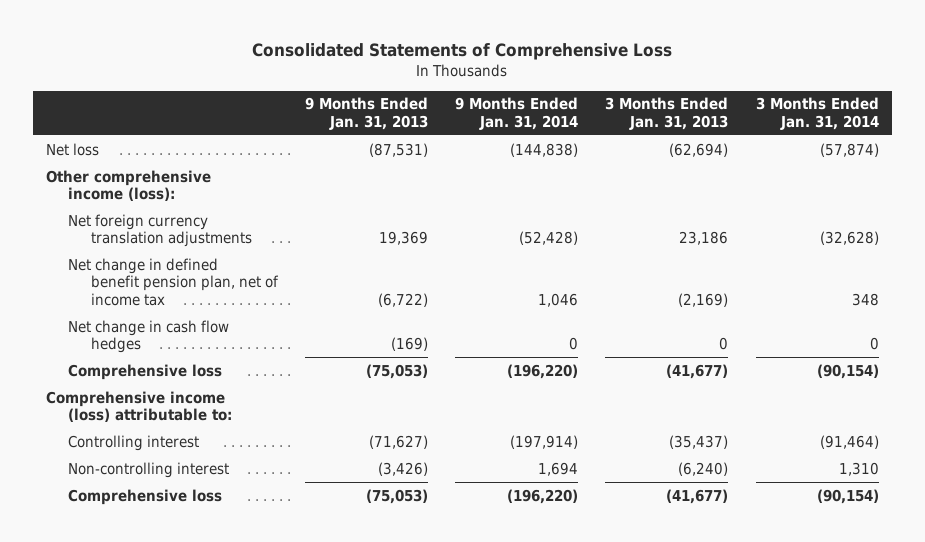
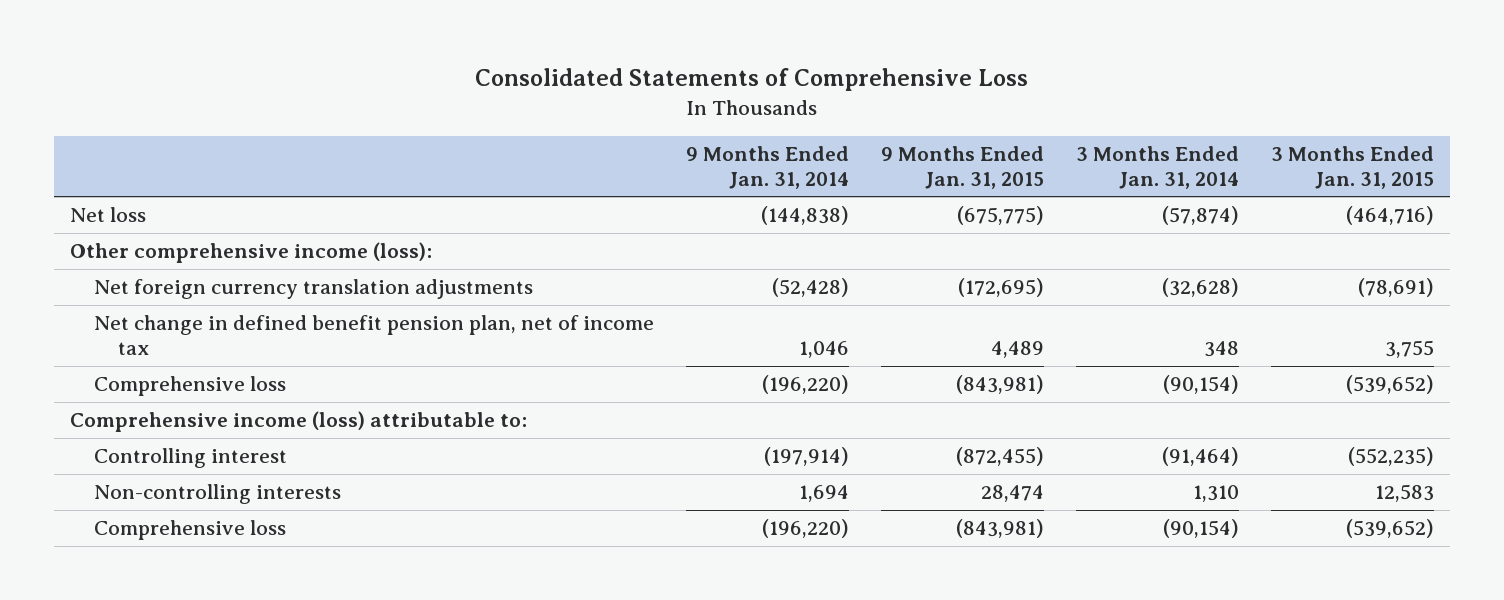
[304,97,428,130] 9 Months Ended Jan. 31, 2013 -> none
[605,97,729,130] 3 Months Ended Jan. 31, 2013 -> none
none -> [880,145,1044,189] 9 Months Ended Jan. 31, 2015
none -> [1270,145,1434,189] 3 Months Ended Jan. 31, 2015
[68,319,230,354] Net change in cash flow hedges -> none
[68,461,230,478] Non-controlling interest -> [93,484,341,505] Non-controlling interests

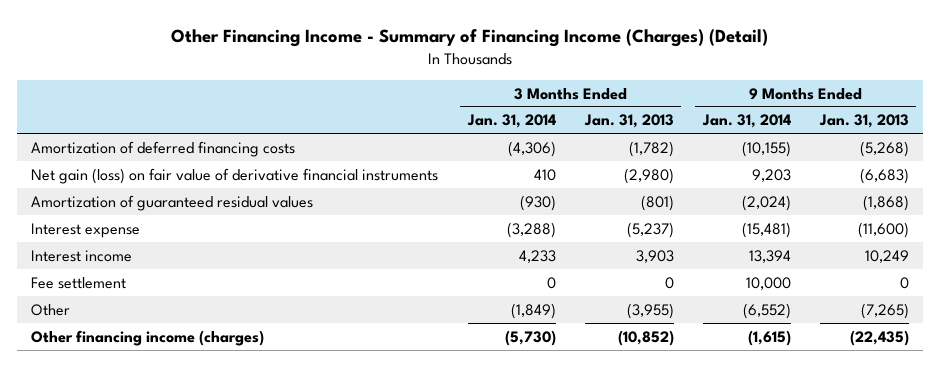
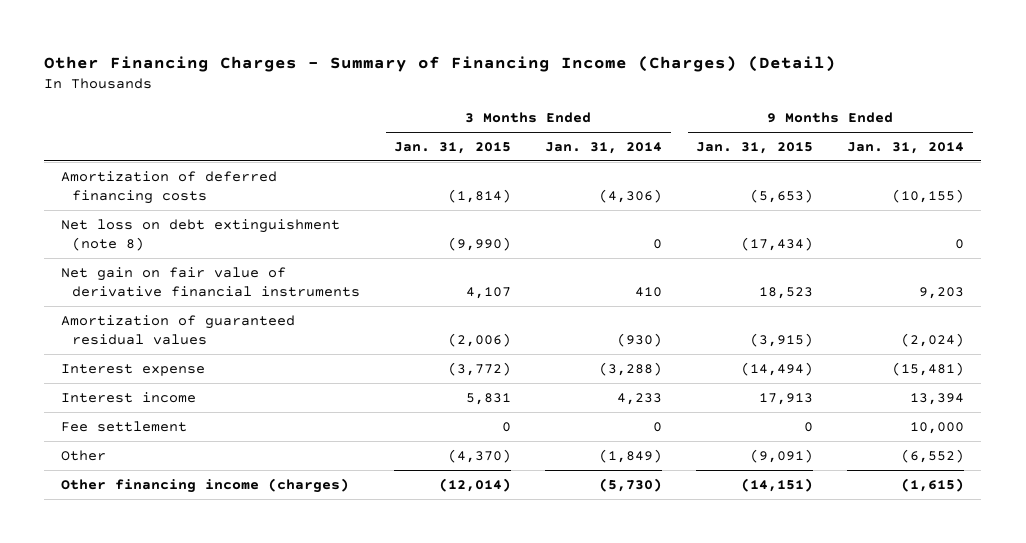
[171,29,769,48] Other Financing Income - Summary of Financing Income (Charges) (Detail) -> [44,55,837,72] Other Financing Charges - Summary of Financing Income (Charges) (Detail)
[583,114,674,129] Jan. 31, 2013 -> none
[818,114,909,129] Jan. 31, 2013 -> none
none -> [394,141,512,154] Jan. 31, 2015
none -> [696,141,814,154] Jan. 31, 2015
none -> [61,218,341,252] Net loss on debt extinguishment (note 8)
[31,167,439,184] Net gain (loss) on fair value of derivative financial instruments -> [61,266,361,298] Net gain on fair value of derivative financial instruments

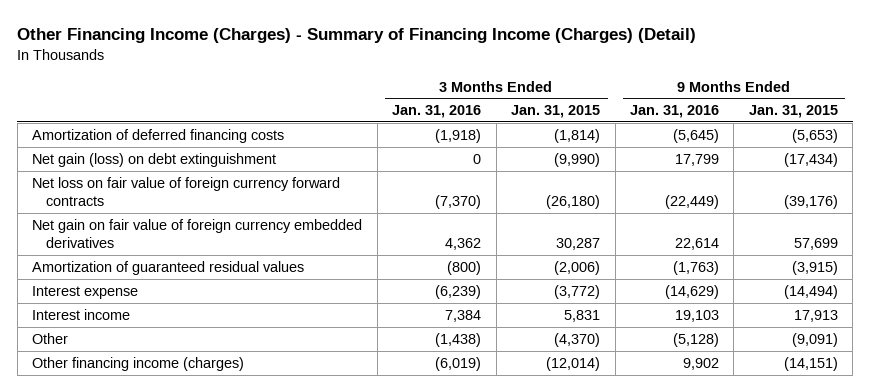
[44,55,837,72] Other Financing Charges - Summary of Financing Income (Charges) (Detail) -> [17,28,697,44] Other Financing Income (Charges) - Summary of Financing Income (Charges) (Detail)
[545,141,663,154] Jan. 31, 2014 -> none
[847,141,965,154] Jan. 31, 2014 -> none
none -> [392,105,482,119] Jan. 31, 2016
none -> [630,105,720,119] Jan. 31, 2016
[61,218,341,252] Net loss on debt extinguishment (note 8) -> [32,152,277,167] Net gain (loss) on debt extinguishment
[61,266,361,298] Net gain on fair value of derivative financial instruments -> [32,176,341,207] Net loss on fair value of foreign currency forward contracts
[466,287,512,300] 4,107 -> [546,195,601,210] (26,180)
[759,287,814,300] 18,523 -> [783,195,838,210] (39,176)
none -> [32,218,363,249] Net gain on fair value of foreign currency embedded derivatives
[61,420,188,432] Fee settlement -> none

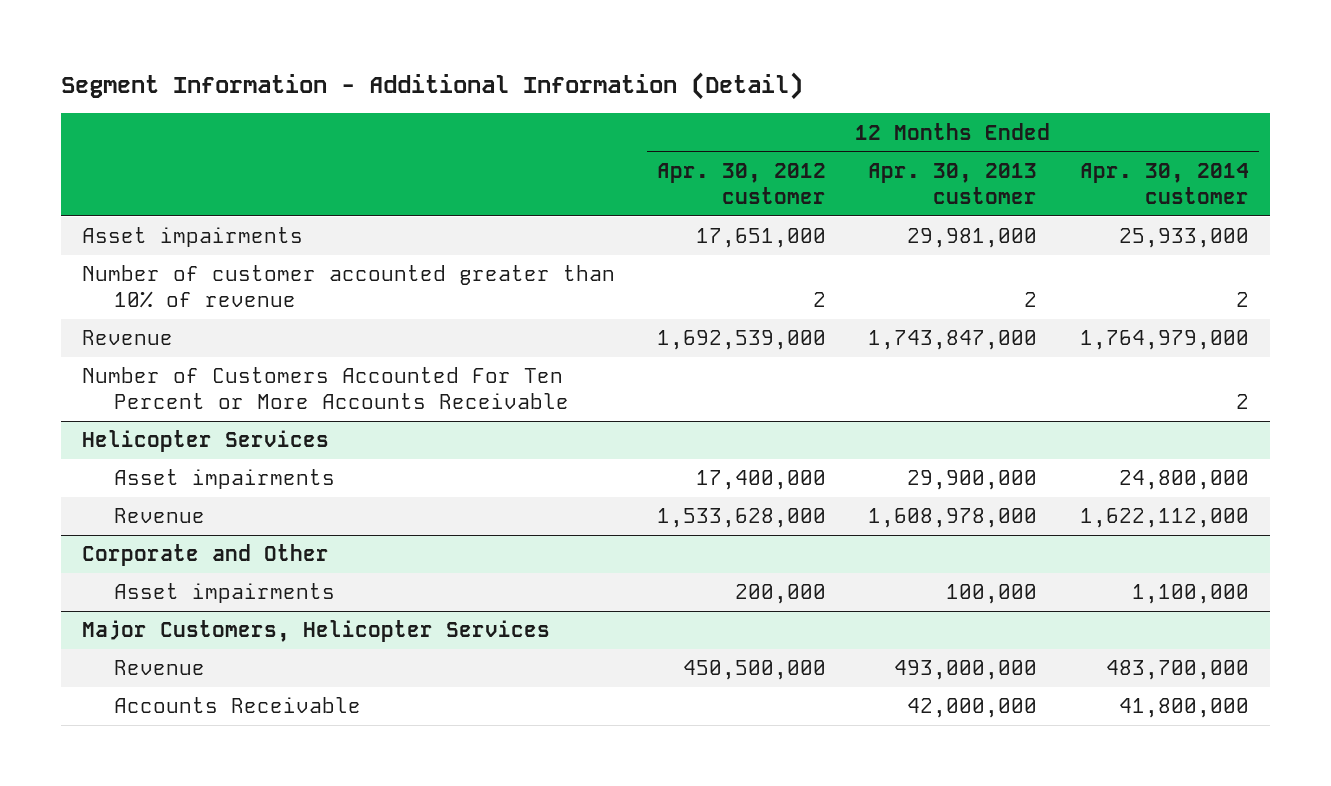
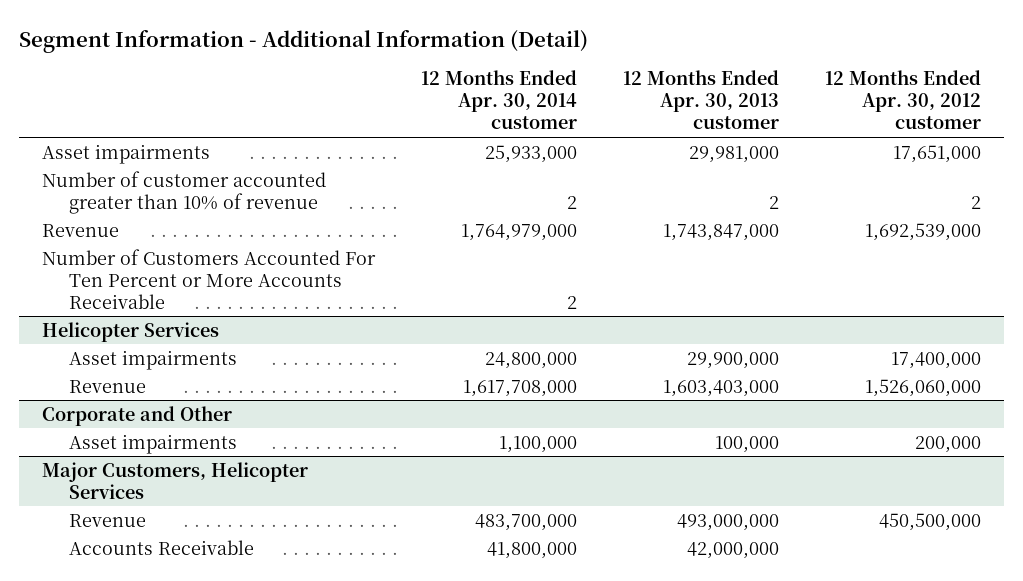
[657,508,827,529] 1,533,628,000 -> [865,378,982,397] 1,526,060,000
[868,508,1038,529] 1,608,978,000 -> [663,379,780,397] 1,603,403,000
[1079,508,1249,529] 1,622,112,000 -> [463,379,578,397] 1,617,708,000

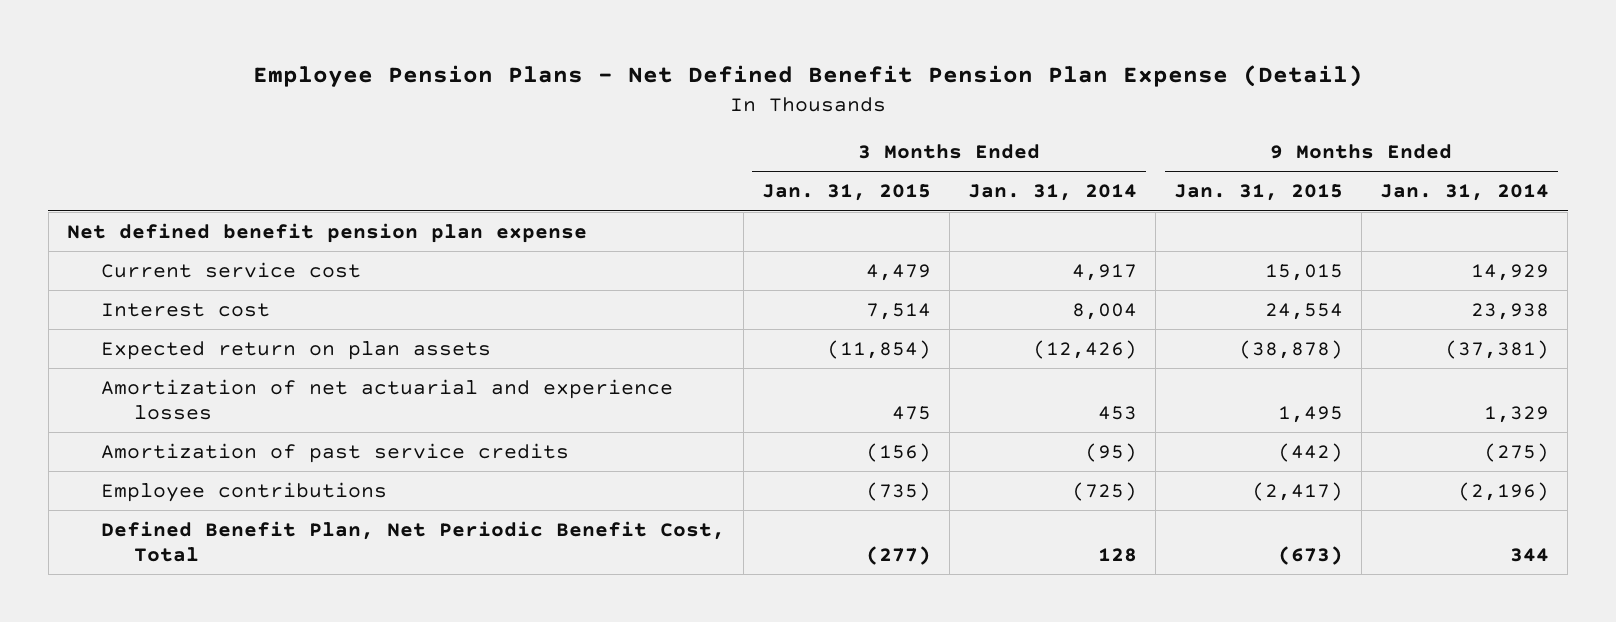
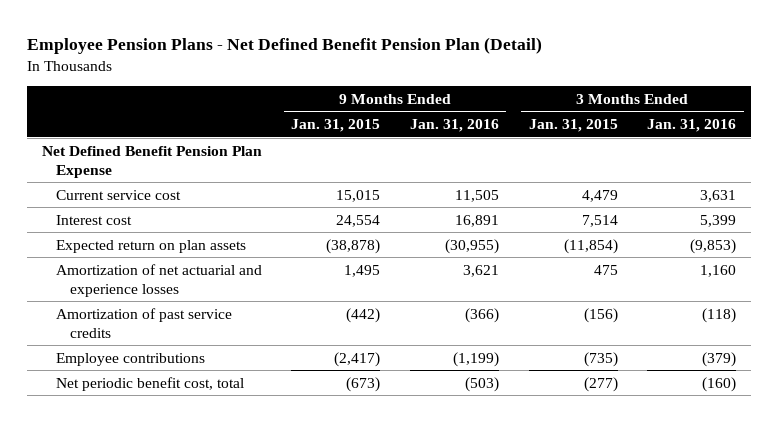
[252,64,1363,87] Employee Pension Plans - Net Defined Benefit Pension Plan Expense (Detail) -> [26,37,542,55] Employee Pension Plans - Net Defined Benefit Pension Plan (Detail)
[967,184,1137,202] Jan. 31, 2014 -> none
[1380,184,1550,202] Jan. 31, 2014 -> none
none -> [409,119,499,133] Jan. 31, 2016
none -> [647,119,737,133] Jan. 31, 2016
[66,222,587,243] Net defined benefit pension plan expense -> [41,145,262,178] Net Defined Benefit Pension Plan Expense
[100,520,725,562] Defined Benefit Plan, Net Periodic Benefit Cost, Total -> [55,376,244,391] Net periodic benefit cost, total

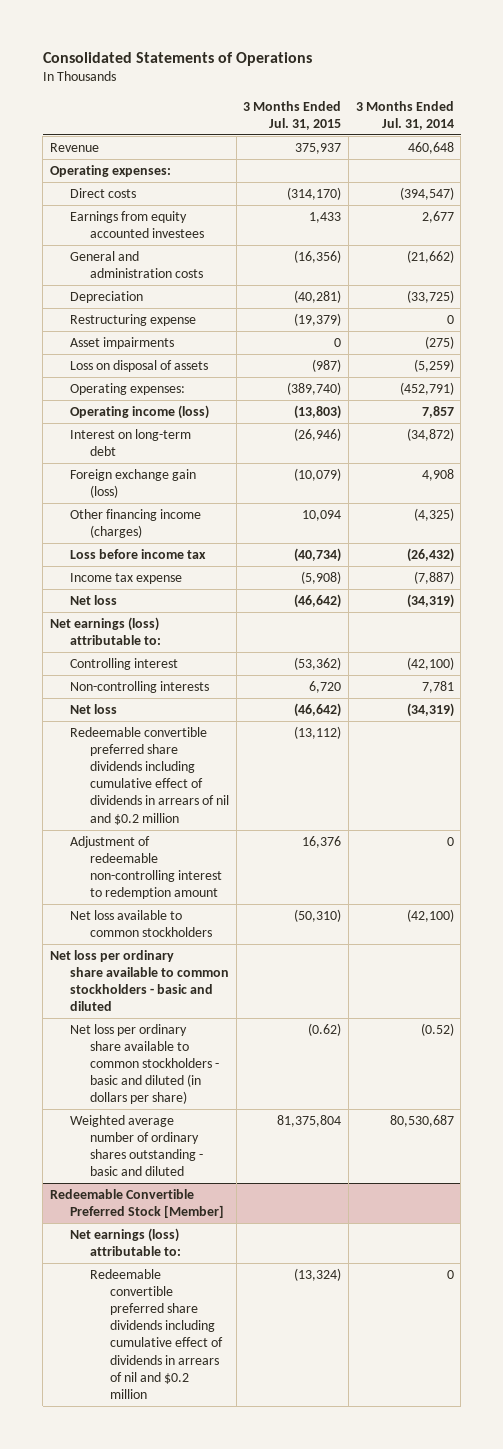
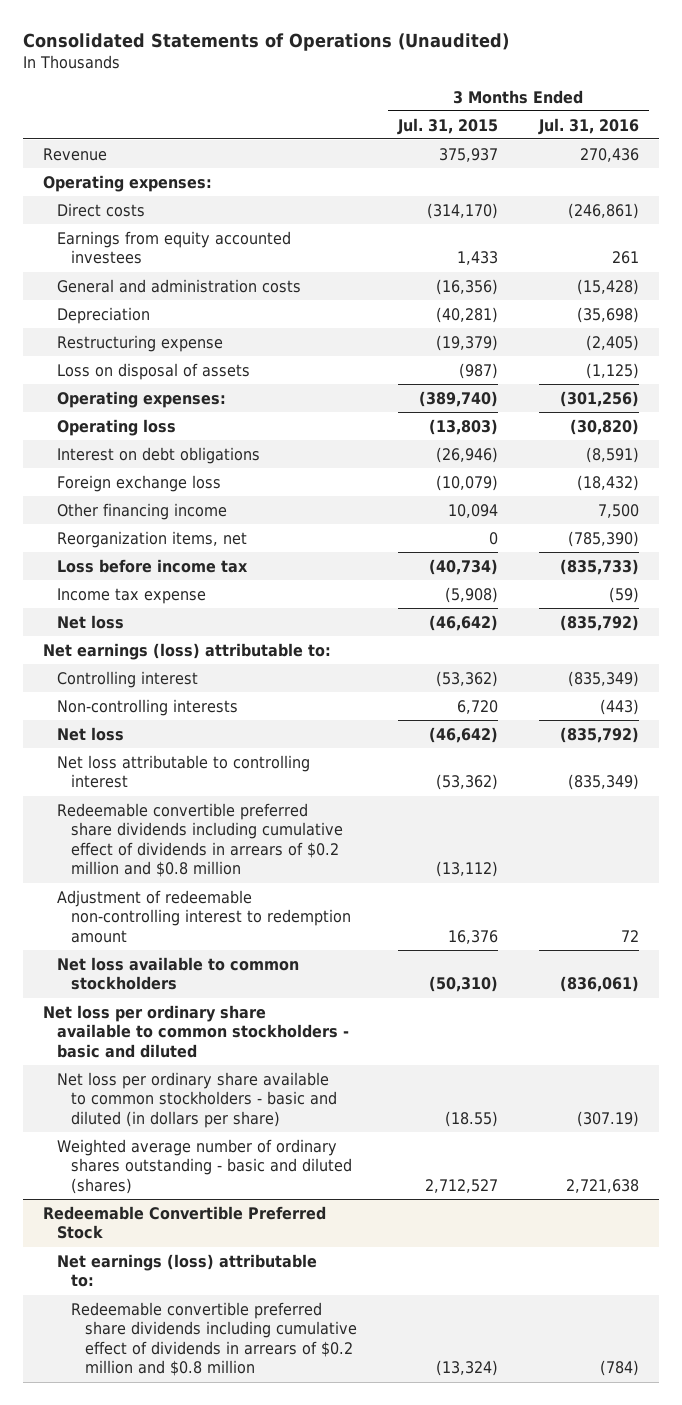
[42,52,312,67] Consolidated Statements of Operations -> [23,32,510,51] Consolidated Statements of Operations (Unaudited)
[355,100,454,130] 3 Months Ended Jul. 31, 2014 -> none
none -> [537,117,639,135] Jul. 31, 2016
[69,336,174,349] Asset impairments -> none
[69,404,209,419] Operating income (loss) -> [57,418,177,436] Operating loss
[69,428,191,456] Interest on long-term debt -> [57,446,261,464] Interest on debt obligations
[69,468,196,498] Foreign exchange gain (loss) -> [57,474,222,492] Foreign exchange loss
[69,508,201,538] Other financing income (charges) -> [57,502,228,520] Other financing income
none -> [57,530,248,548] Reorganization items, net
none -> [57,754,311,789] Net loss attributable to controlling interest
[69,726,230,825] Redeemable convertible preferred share dividends including cumulative effect of dividends in arrears of nil and $0.2 million -> [57,802,344,878] Redeemable convertible preferred share dividends including cumulative effect of dividends in arrears of $0.2 million and $0.8 million
[308,1022,342,1036] (0.62) -> [444,1110,498,1127] (18.55)
[69,1114,204,1177] Weighted average number of ordinary shares outstanding - basic and diluted -> [57,1138,353,1194] Weighted average number of ordinary shares outstanding - basic and diluted (shares)
[277,1114,342,1127] 81,375,804 -> [424,1178,498,1193] 2,712,527
[49,1188,224,1218] Redeemable Convertible Preferred Stock [Member] -> [43,1205,327,1240] Redeemable Convertible Preferred Stock
[90,1268,224,1399] Redeemable convertible preferred share dividends including cumulative effect of dividends in arrears of nil and $0.2 million -> [71,1301,358,1377] Redeemable convertible preferred share dividends including cumulative effect of dividends in arrears of $0.2 million and $0.8 million

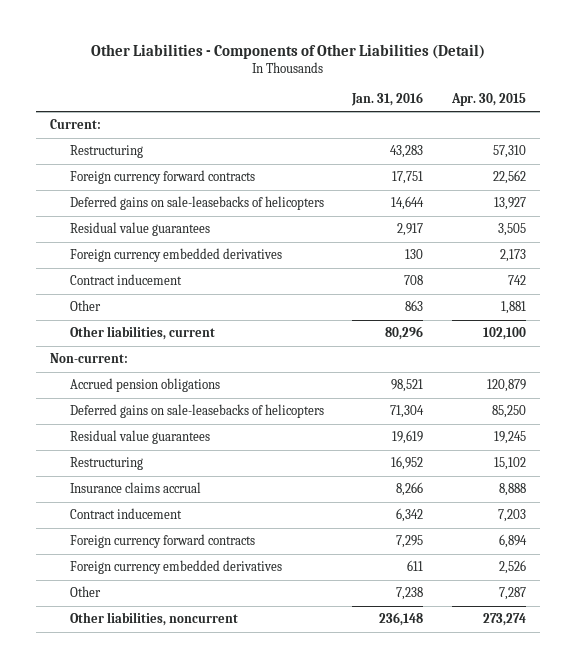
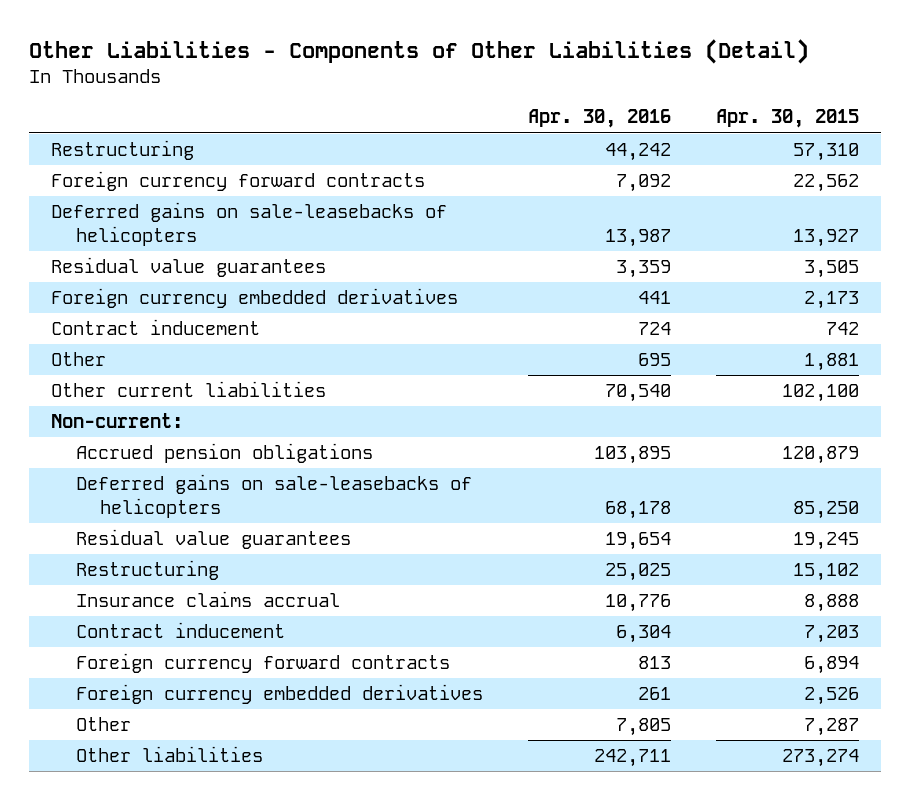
[351,91,424,106] Jan. 31, 2016 -> none
none -> [527,109,671,129] Apr. 30, 2016
[50,119,102,130] Current: -> none
[69,326,215,341] Other liabilities, current -> [51,381,327,398] Other current liabilities
[69,612,238,627] Other liabilities, noncurrent -> [75,746,263,763] Other liabilities

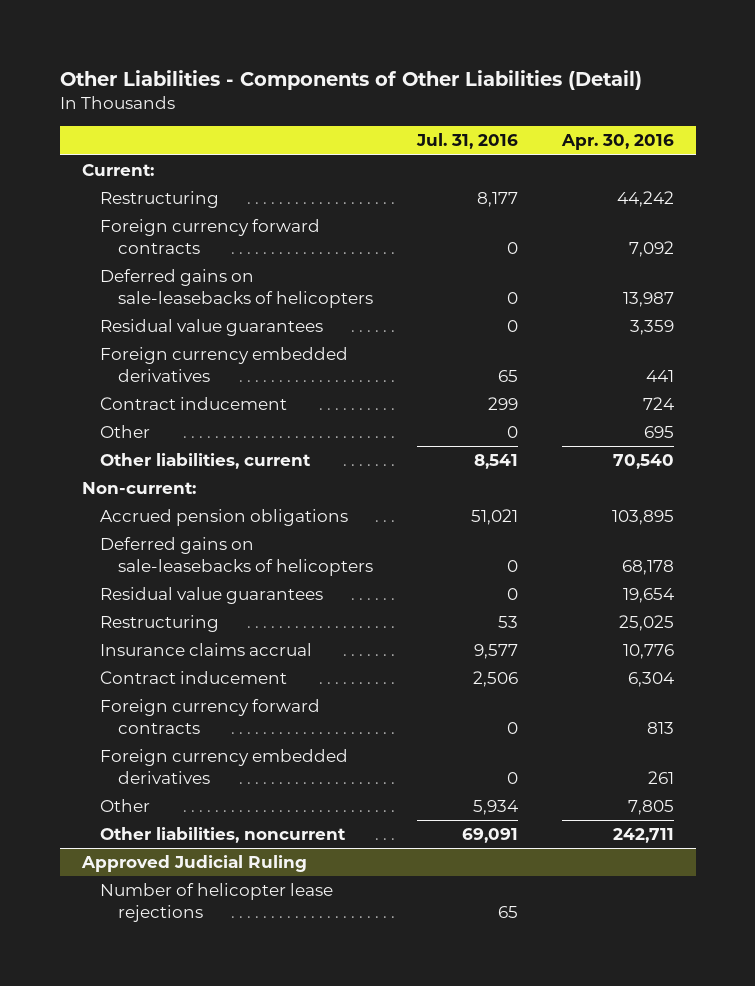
[715,109,859,129] Apr. 30, 2015 -> none
none -> [415,133,518,150] Jul. 31, 2016
none -> [81,164,154,177] Current:
[51,381,327,398] Other current liabilities -> [99,453,311,470] Other liabilities, current
[75,746,263,763] Other liabilities -> [99,827,346,844] Other liabilities, noncurrent
none -> [80,855,307,873] Approved Judicial Ruling
none -> [99,883,333,922] Number of helicopter lease rejections

